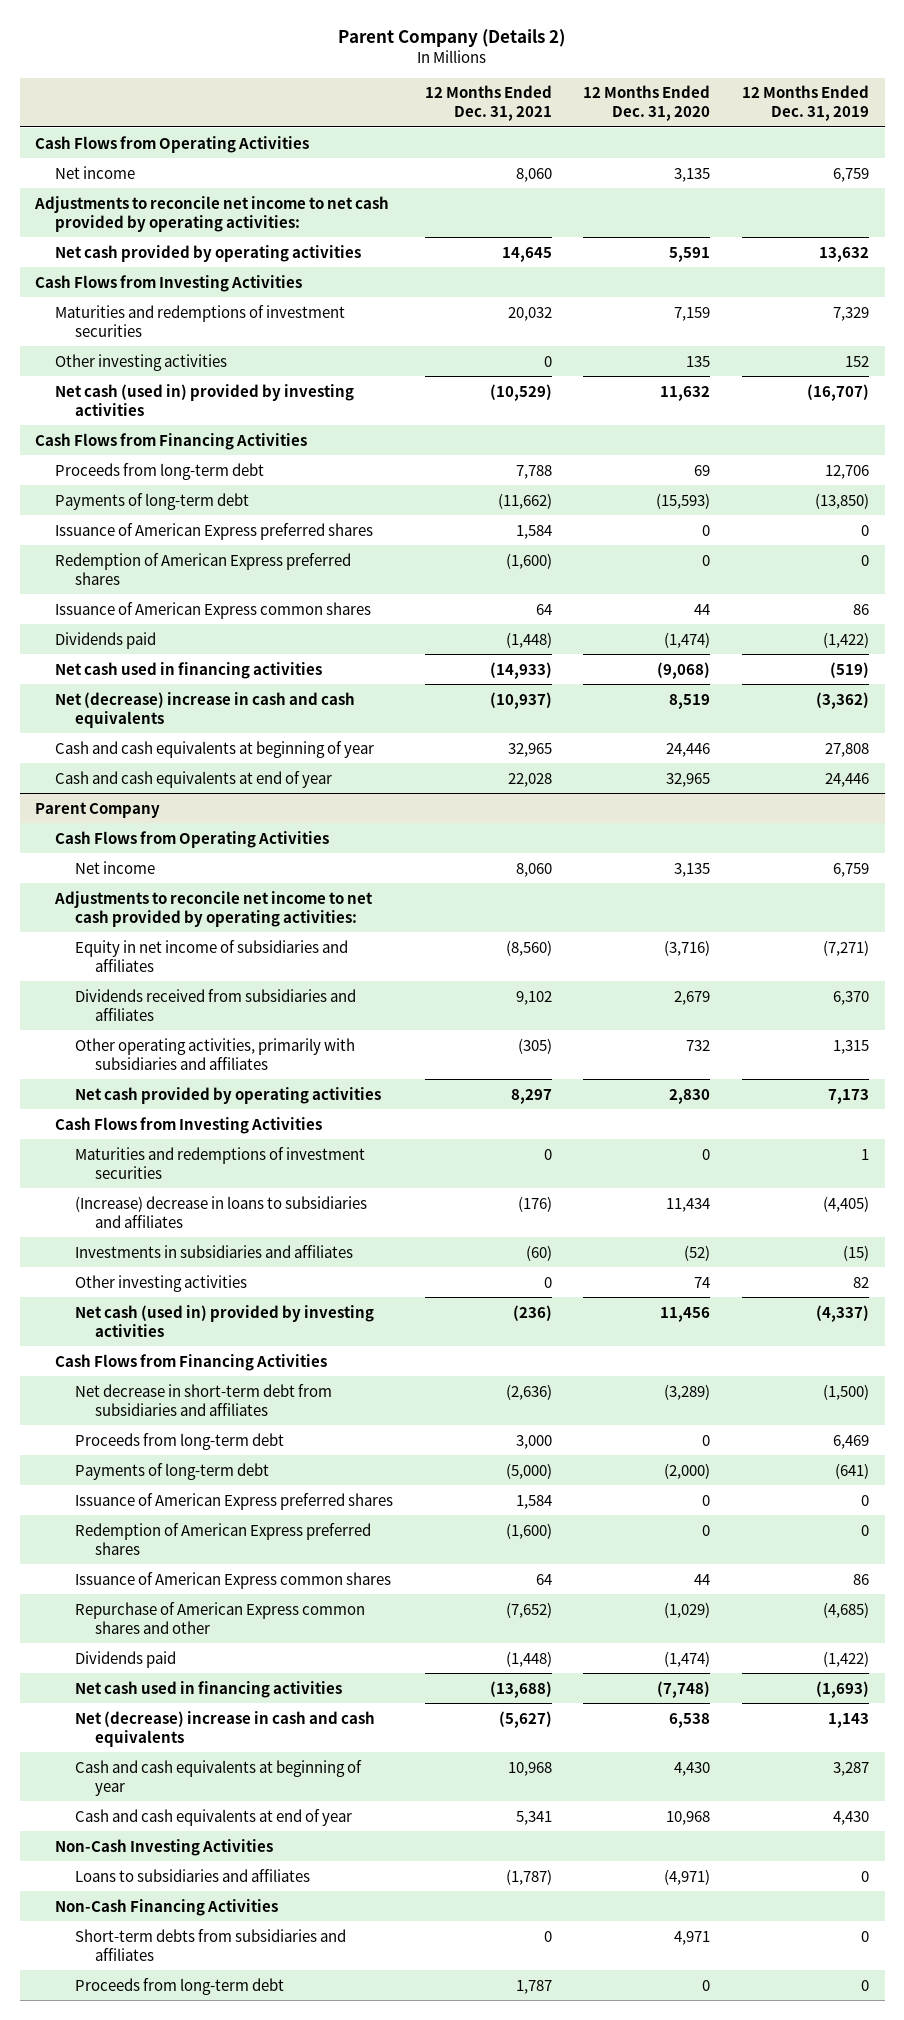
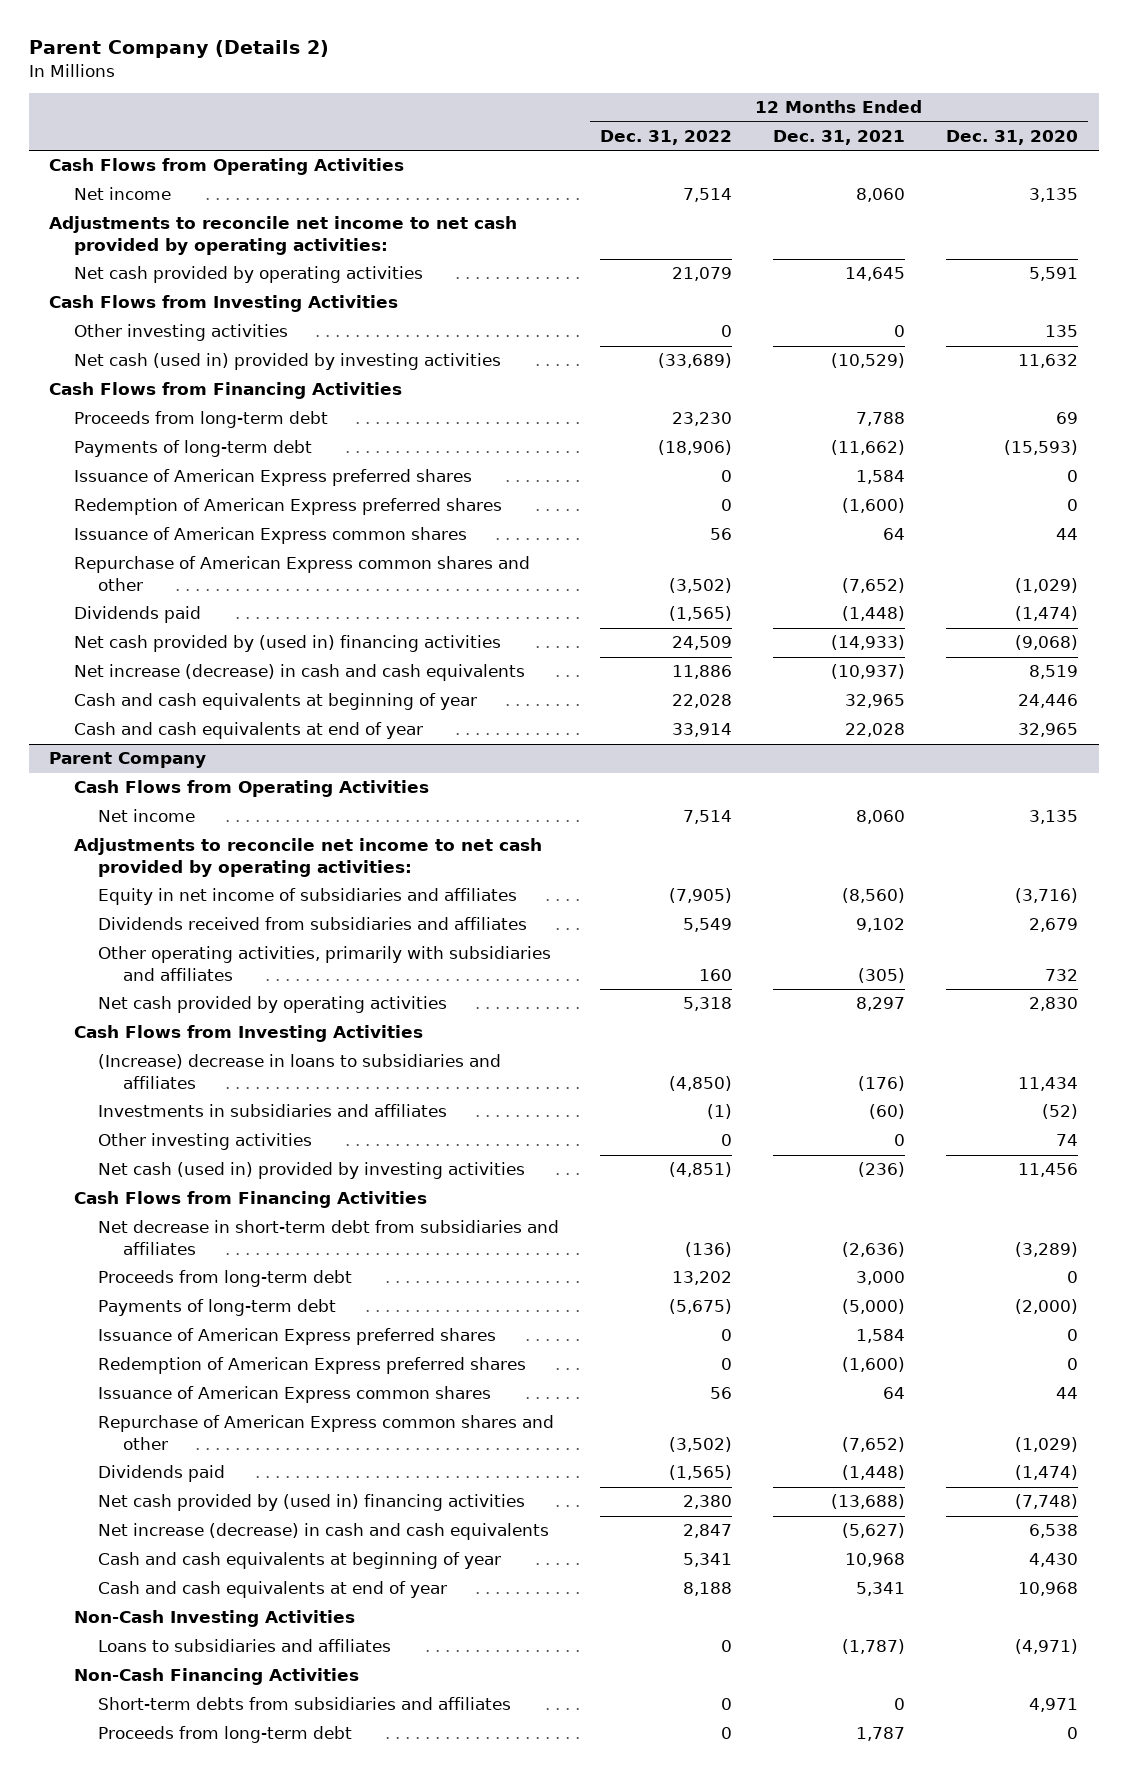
[742,85,870,122] 12 Months Ended Dec. 31, 2019 -> none
none -> [600,129,733,145] Dec. 31, 2022
[55,304,346,337] Maturities and redemptions of investment securities -> none
none -> [73,556,530,591] Repurchase of American Express common shares and other
[55,661,323,679] Net cash used in financing activities -> [73,635,501,653] Net cash provided by (used in) financing activities
[55,691,356,728] Net (decrease) increase in cash and cash equivalents -> [73,664,525,682] Net increase (decrease) in cash and cash equivalents
[75,1146,366,1179] Maturities and redemptions of investment securities -> none
[75,1680,343,1698] Net cash used in financing activities -> [98,1494,526,1512] Net cash provided by (used in) financing activities
[75,1710,376,1747] Net (decrease) increase in cash and cash equivalents -> [98,1523,550,1541] Net increase (decrease) in cash and cash equivalents

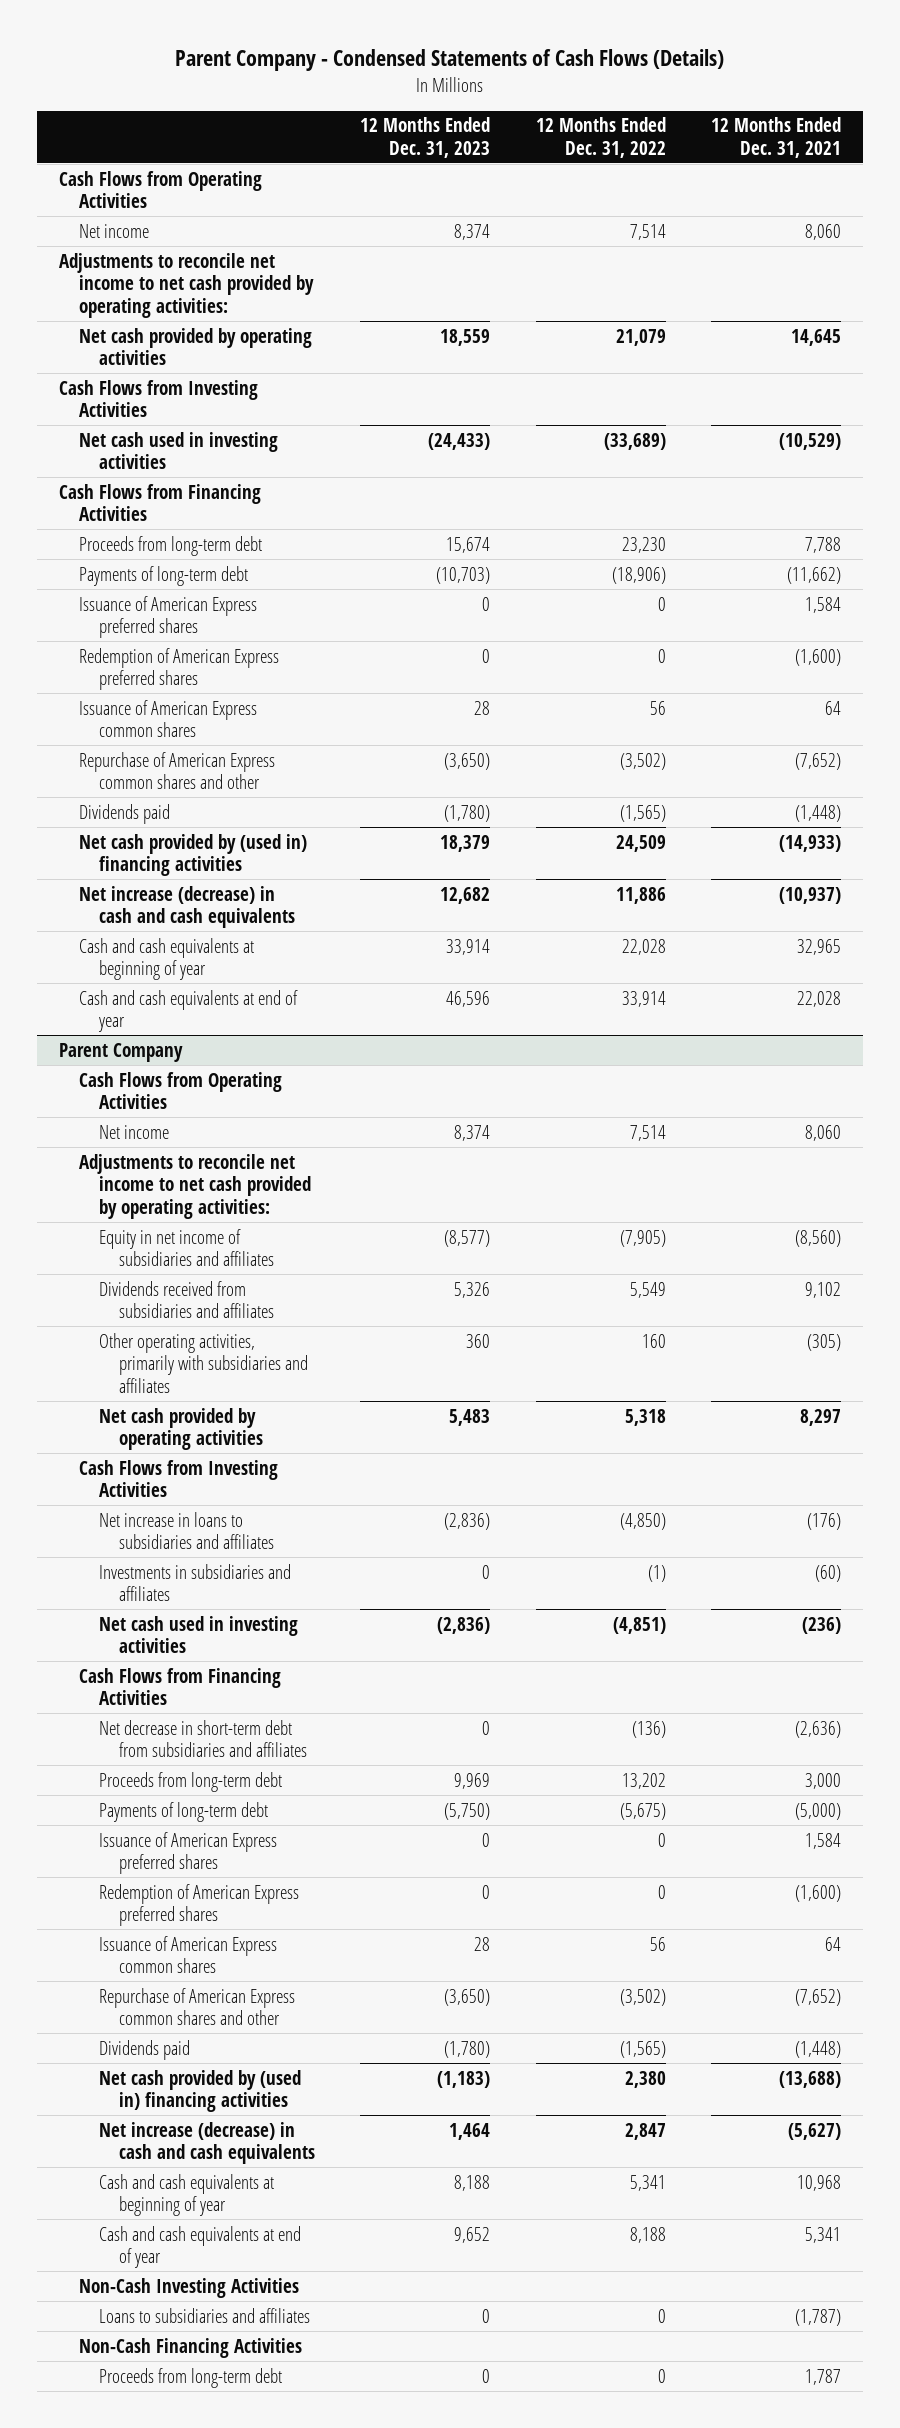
[28,40,329,59] Parent Company (Details 2) -> [175,49,725,72] Parent Company - Condensed Statements of Cash Flows (Details)
[946,129,1079,145] Dec. 31, 2020 -> none
none -> [360,117,491,158] 12 Months Ended Dec. 31, 2023
[73,324,288,342] Other investing activities -> none
[73,353,501,371] Net cash (used in) provided by investing activities -> [79,431,279,470] Net cash used in investing activities
[98,1054,502,1089] (Increase) decrease in loans to subsidiaries and affiliates -> [99,1511,275,1550] Net increase in loans to subsidiaries and affiliates
[98,1133,313,1151] Other investing activities -> none
[98,1162,526,1180] Net cash (used in) provided by investing activities -> [99,1615,299,1654] Net cash used in investing activities
[98,1697,512,1711] Short-term debts from subsidiaries and affiliates -> none

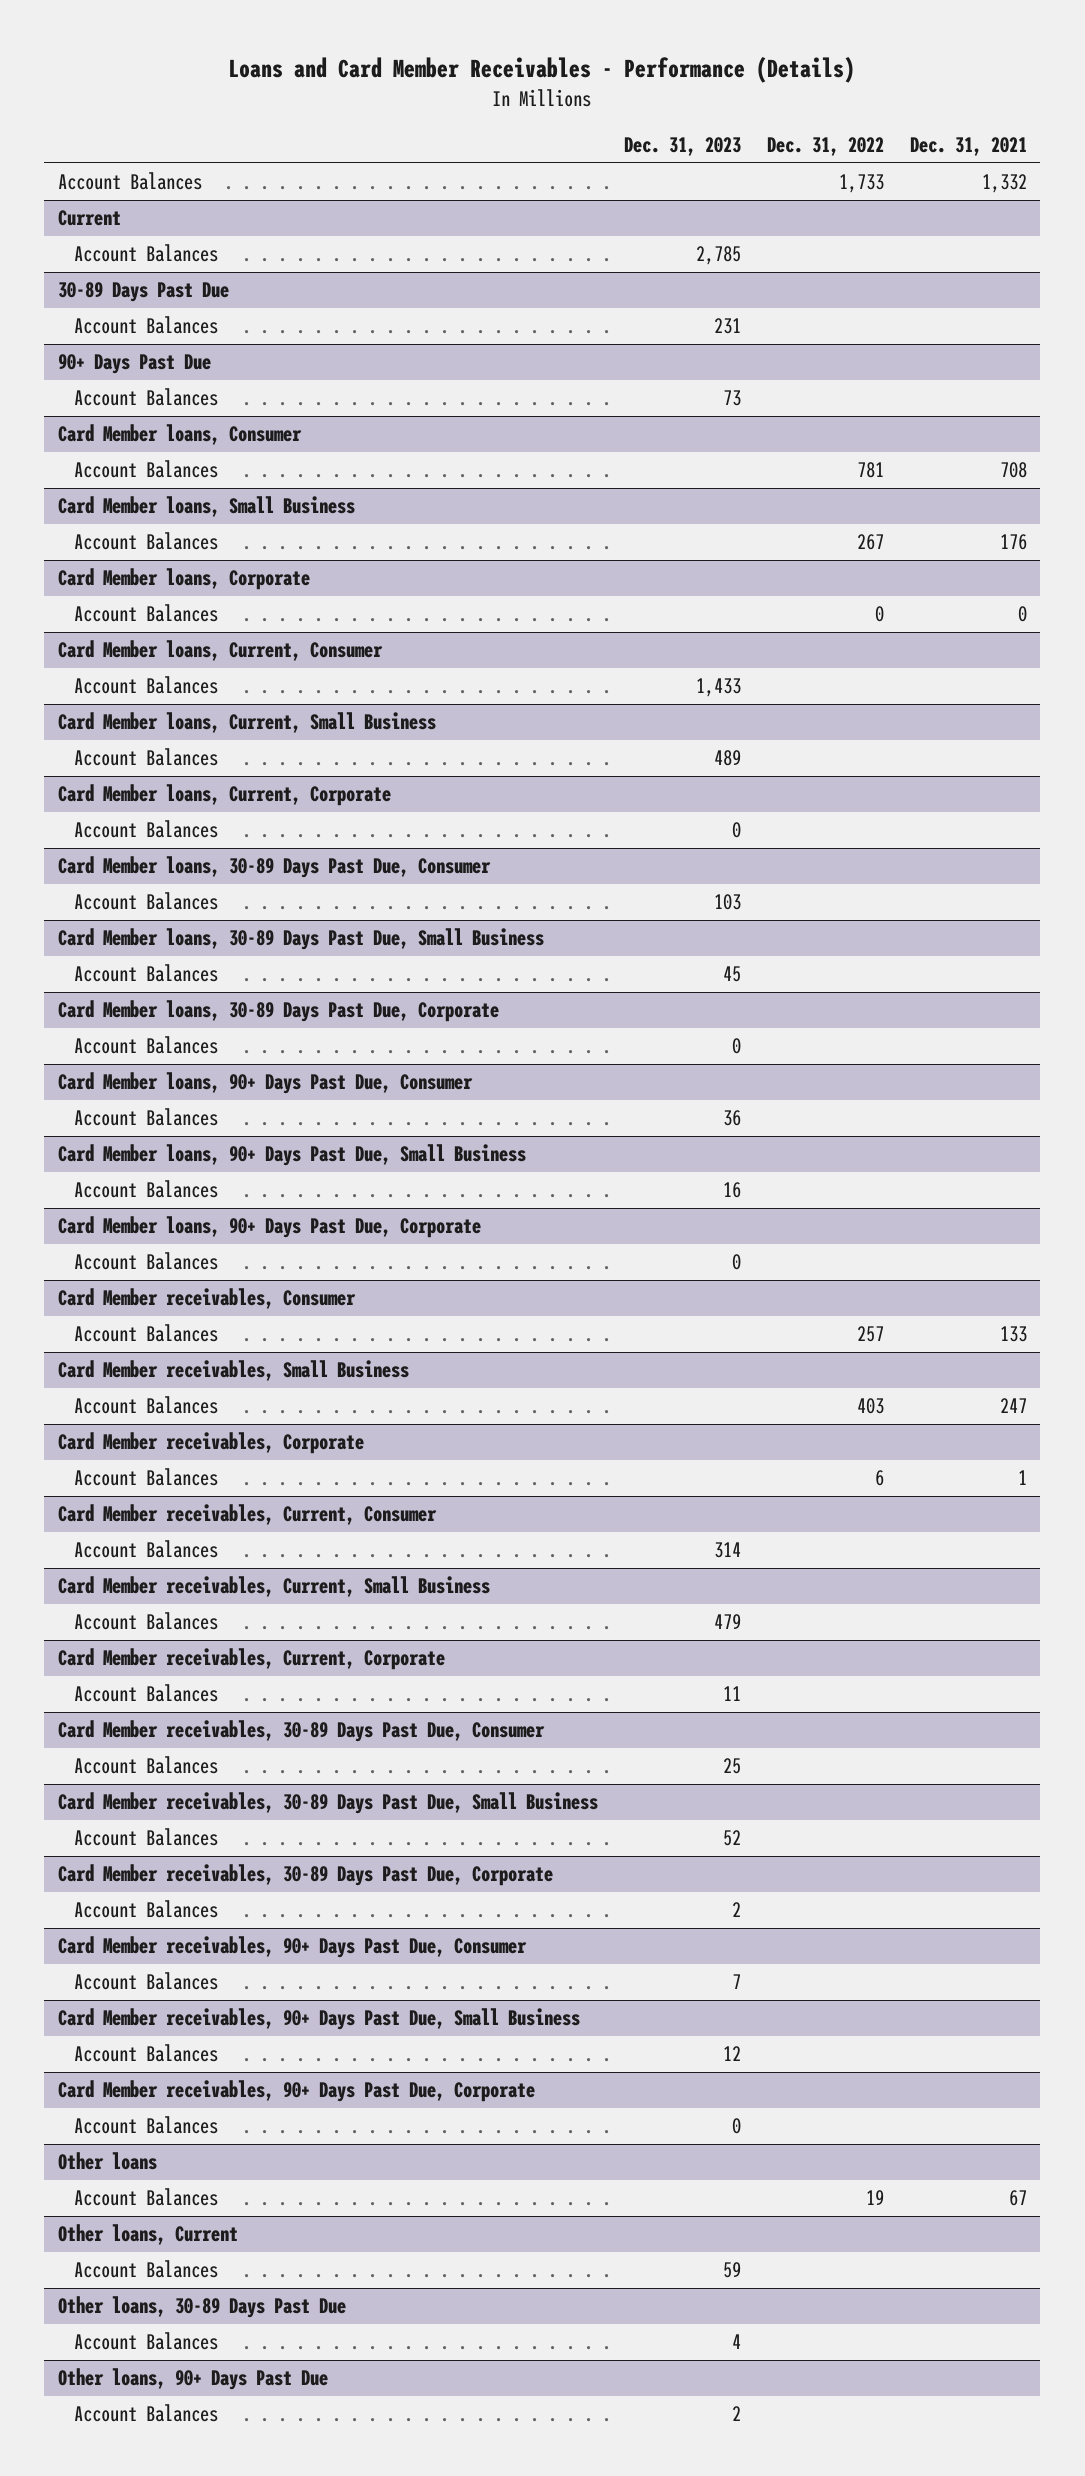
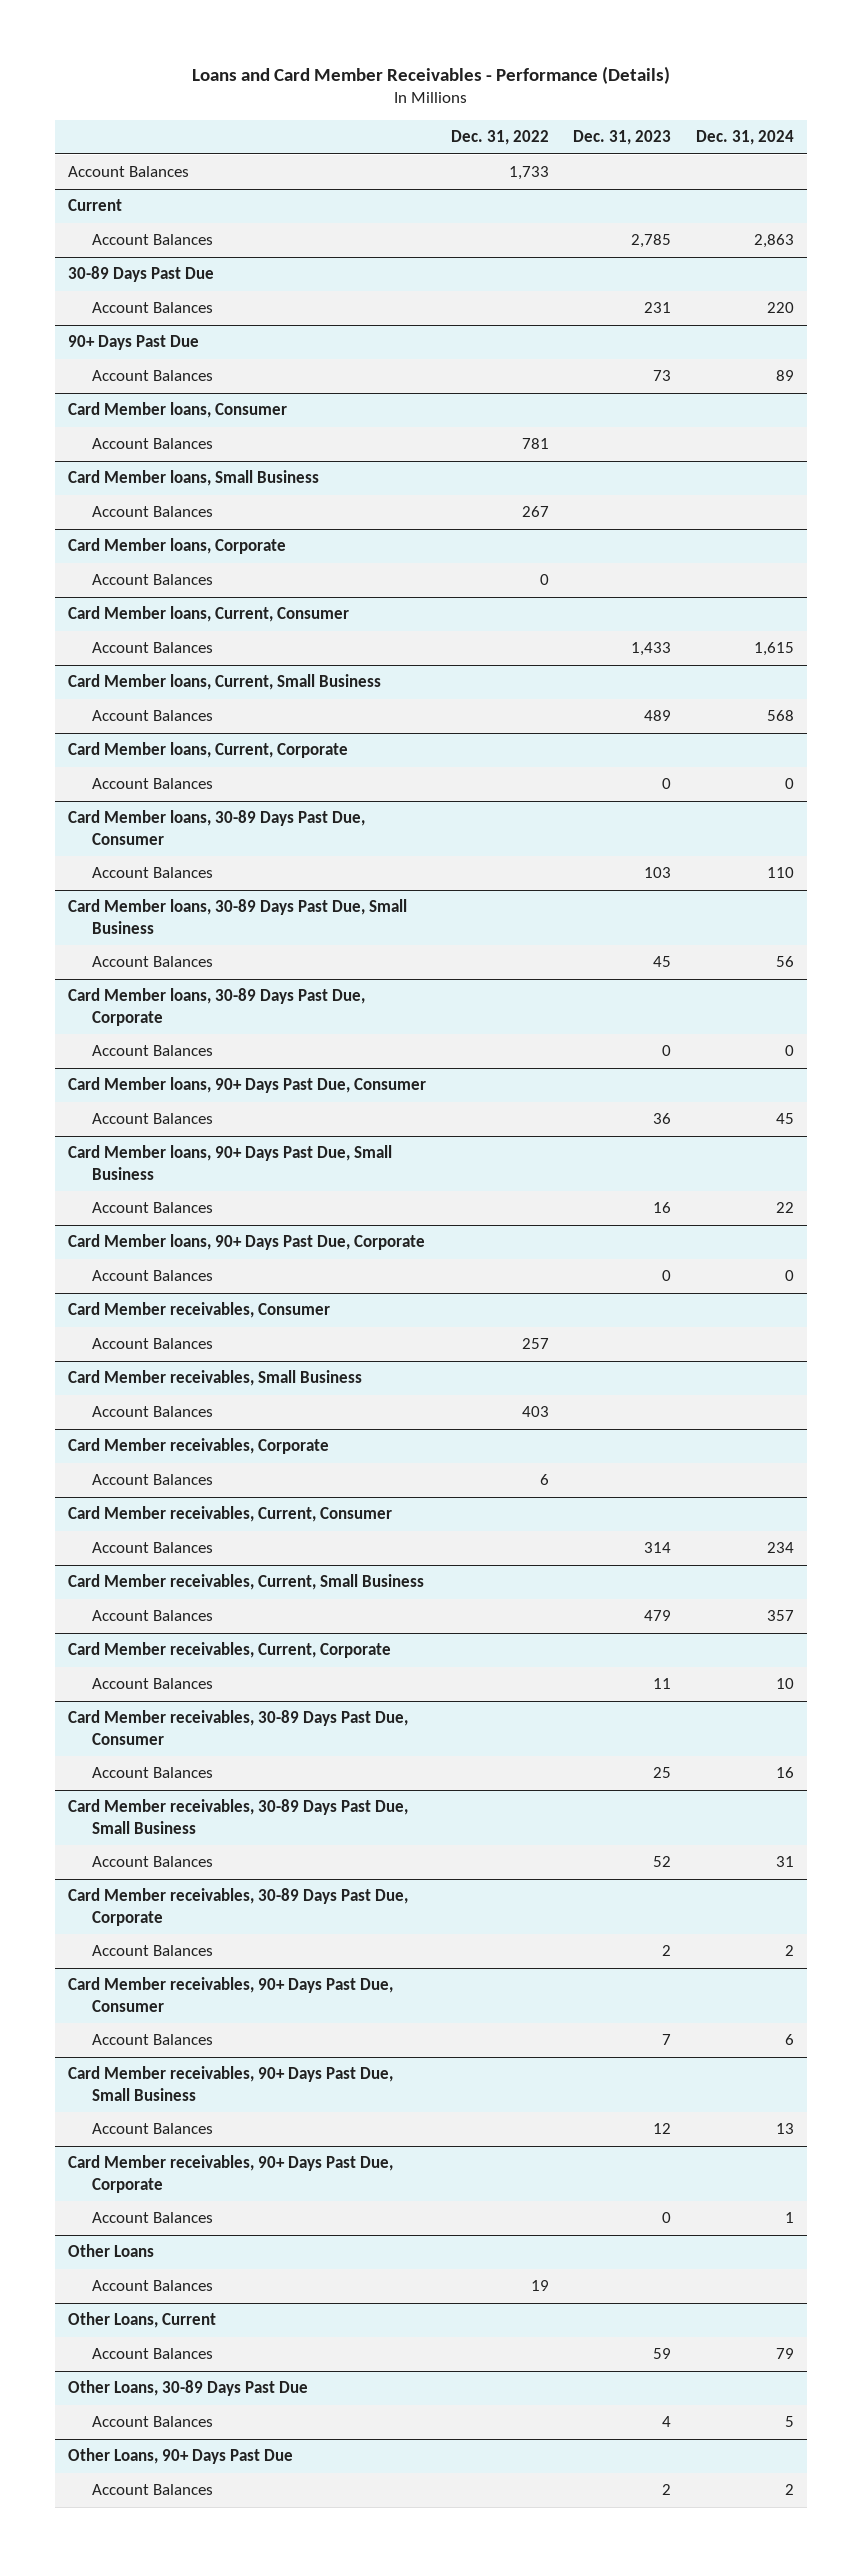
[910,137,1028,157] Dec. 31, 2021 -> none
none -> [696,130,795,146] Dec. 31, 2024
[57,2152,157,2171] Other loans -> [67,2244,154,2258] Other Loans
[57,2224,238,2246] Other loans, Current -> [67,2312,216,2329] Other Loans, Current
[57,2296,346,2319] Other loans, 30-89 Days Past Due -> [67,2380,308,2397] Other Loans, 30-89 Days Past Due
[57,2368,328,2391] Other loans, 90+ Days Past Due -> [67,2448,293,2465] Other Loans, 90+ Days Past Due

